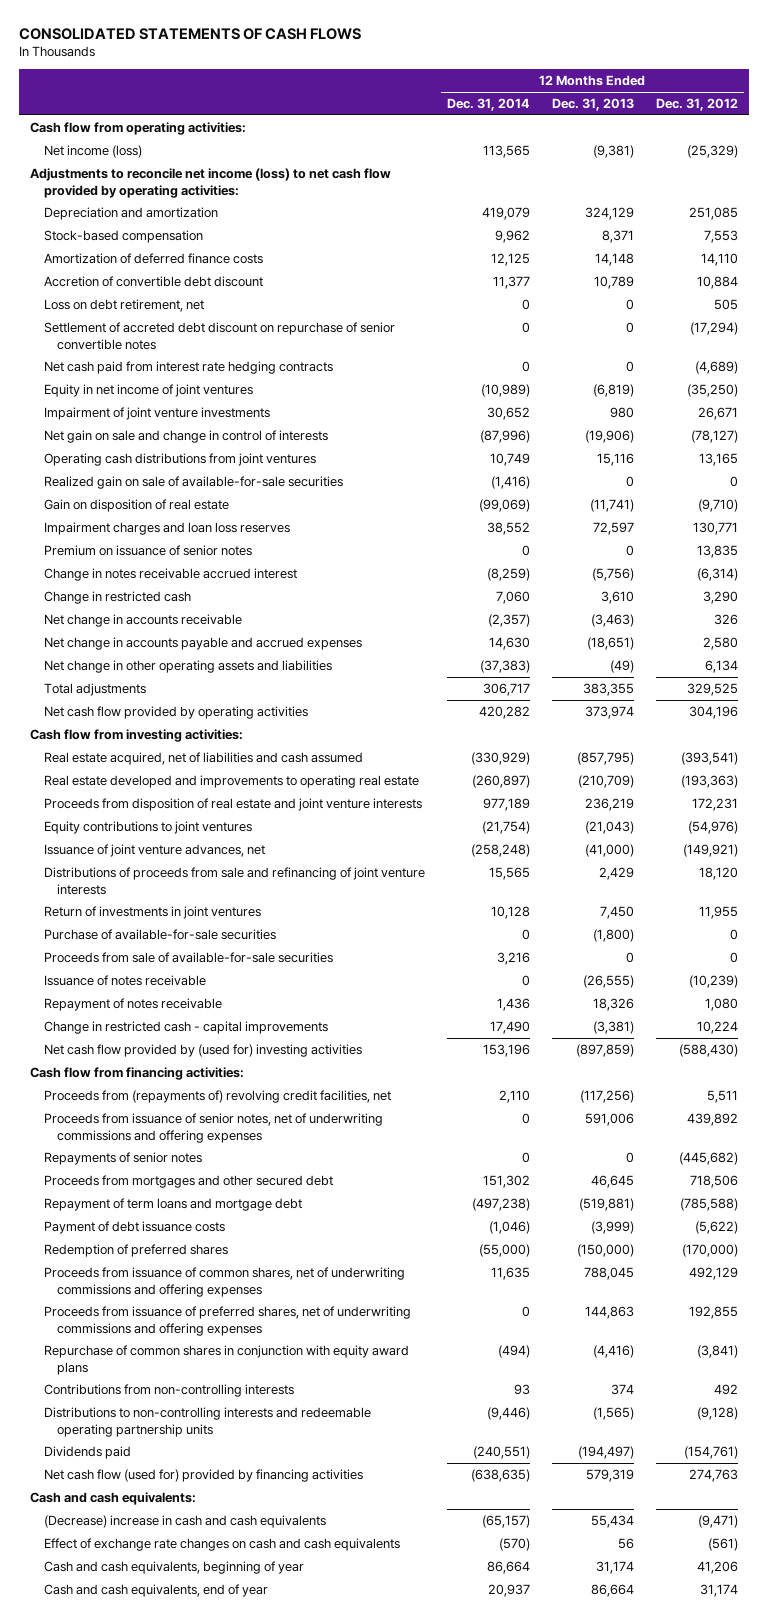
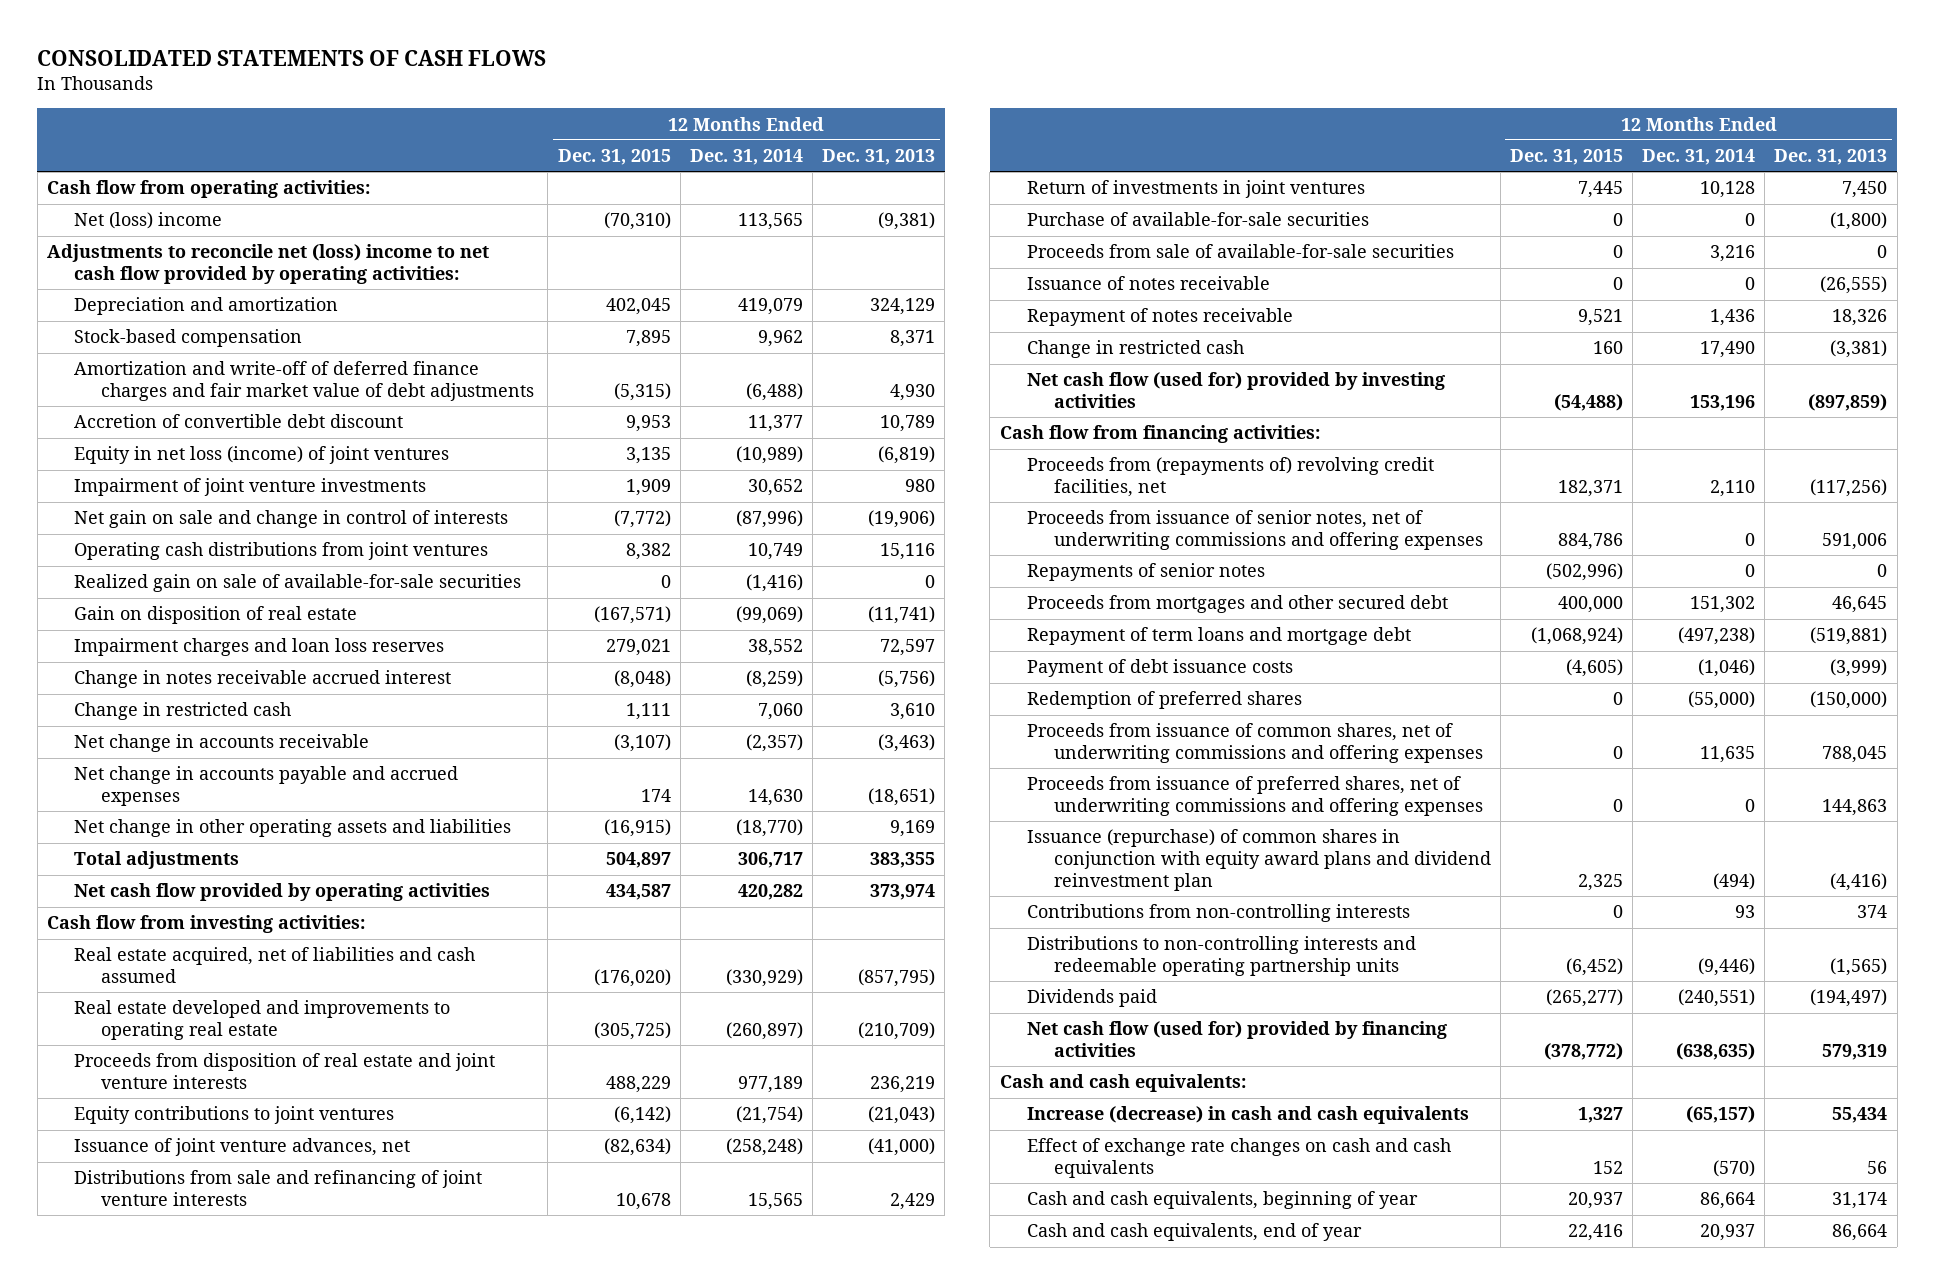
[656,98,739,112] Dec. 31, 2012 -> none
none -> [557,149,671,166] Dec. 31, 2015
[43,144,142,158] Net income (loss) -> [74,212,223,230] Net (loss) income
[29,167,391,198] Adjustments to reconcile net income (loss) to net cash flow provided by operating activities: -> [46,244,489,285] Adjustments to reconcile net (loss) income to net cash flow provided by operating activities:
[43,252,263,264] Amortization of deferred finance costs -> none
none -> [74,361,535,402] Amortization and write-off of deferred finance charges and fair market value of debt adjustments
[43,298,204,312] Loss on debt retirement, net -> none
[43,321,395,350] Settlement of accreted debt discount on repurchase of senior convertible notes -> none
[43,360,333,374] Net cash paid from interest rate hedging contracts -> none
[43,383,253,397] Equity in net income of joint ventures -> [74,446,450,465] Equity in net loss (income) of joint ventures
[43,544,252,556] Premium on issuance of senior notes -> none
[479,659,530,673] (37,383) -> [735,819,803,838] (18,770)
[609,659,634,673] (49) -> [889,820,935,838] 9,169
[43,866,425,895] Distributions of proceeds from sale and refinancing of joint venture interests -> [74,1170,483,1207] Distributions from sale and refinancing of joint venture interests
[43,1020,328,1034] Change in restricted cash - capital improvements -> [1026,340,1244,359] Change in restricted cash
[43,1043,362,1057] Net cash flow provided by (used for) investing activities -> [1026,372,1445,409] Net cash flow (used for) provided by investing activities
[43,1344,409,1375] Repurchase of common shares in conjunction with equity award plans -> [1026,829,1491,891] Issuance (repurchase) of common shares in conjunction with equity award plans and dividend reinvestment plan
[43,1514,326,1528] (Decrease) increase in cash and cash equivalents -> [1026,1106,1469,1125] Increase (decrease) in cash and cash equivalents

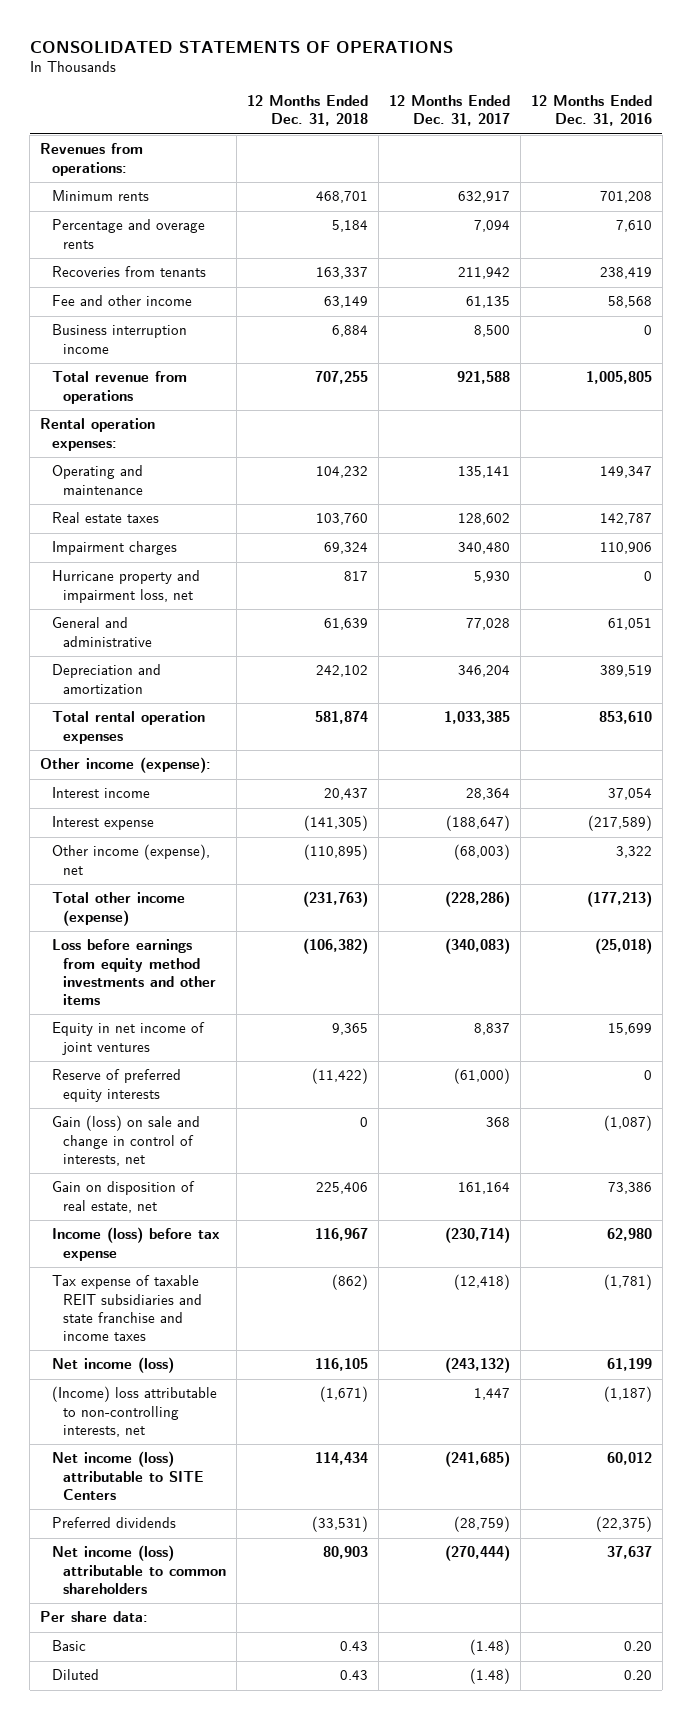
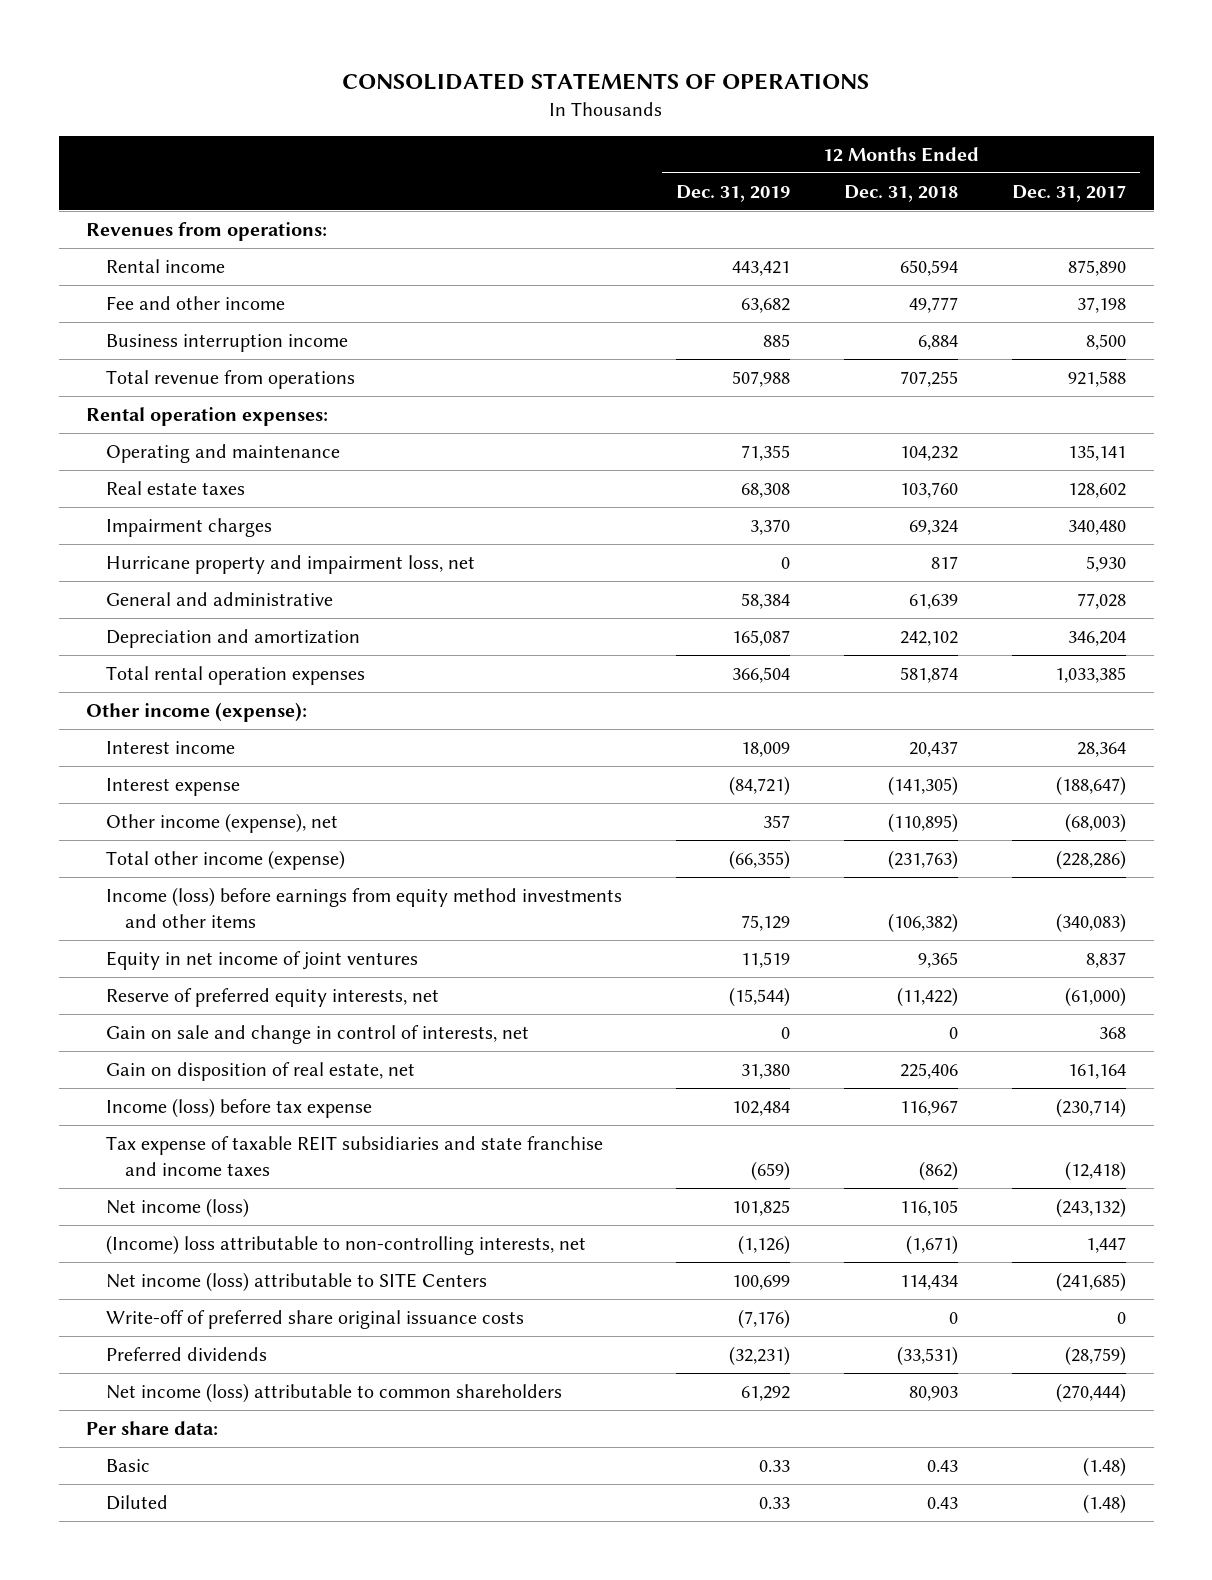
[530,95,652,127] 12 Months Ended Dec. 31, 2016 -> none
none -> [675,184,790,202] Dec. 31, 2019
[51,190,149,203] Minimum rents -> none
[51,219,205,249] Percentage and overage rents -> none
[51,266,206,278] Recoveries from tenants -> none
none -> [105,258,225,273] Rental income
[323,296,368,309] 63,149 -> [909,296,959,313] 49,777
[465,296,510,309] 61,135 -> [1077,296,1127,313] 37,198
[51,939,216,1005] Loss before earnings from equity method investments and other items -> [105,886,622,928] Income (loss) before earnings from equity method investments and other items
[51,1069,181,1102] Reserve of preferred equity interests -> [105,987,439,1007] Reserve of preferred equity interests, net
[51,1115,200,1166] Gain (loss) on sale and change in control of interests, net -> [105,1024,529,1044] Gain on sale and change in control of interests, net
none -> [105,1309,524,1329] Write-off of preferred share original issuance costs

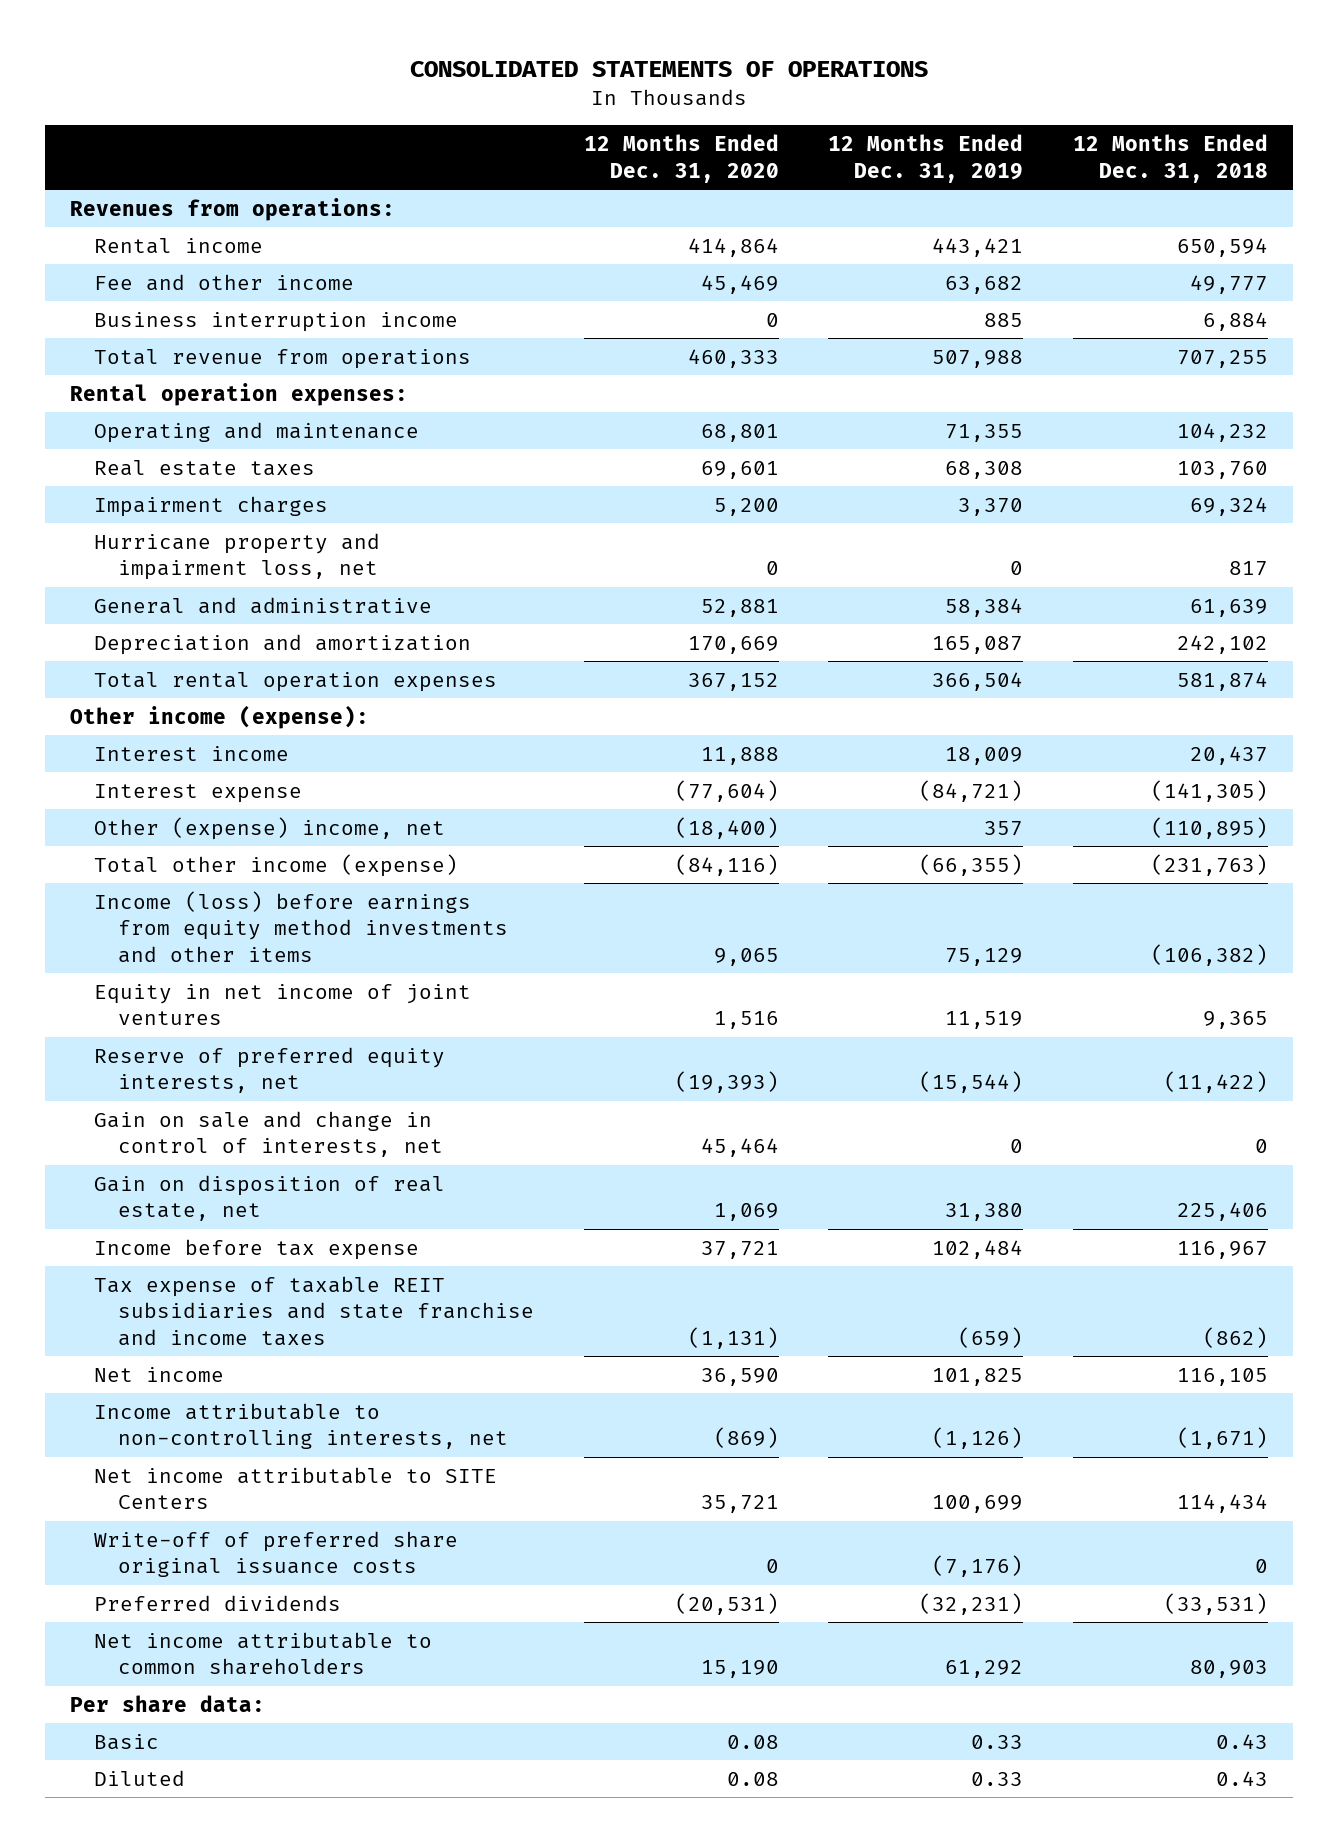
[1012,184,1127,202] Dec. 31, 2017 -> none
none -> [583,134,779,183] 12 Months Ended Dec. 31, 2020
[105,812,338,833] Other income (expense), net -> [93,816,445,840] Other (expense) income, net
[105,1097,372,1118] Income (loss) before tax expense -> [93,1238,419,1260] Income before tax expense
[105,1197,249,1218] Net income (loss) -> [93,1366,224,1382] Net income
[105,1234,586,1255] (Income) loss attributable to non-controlling interests, net -> [93,1402,509,1450] Income attributable to non-controlling interests, net
[105,1271,487,1292] Net income (loss) attributable to SITE Centers -> [93,1466,497,1510] Net income attributable to SITE Centers
[105,1382,562,1403] Net income (loss) attributable to common shareholders -> [93,1631,432,1676] Net income attributable to common shareholders

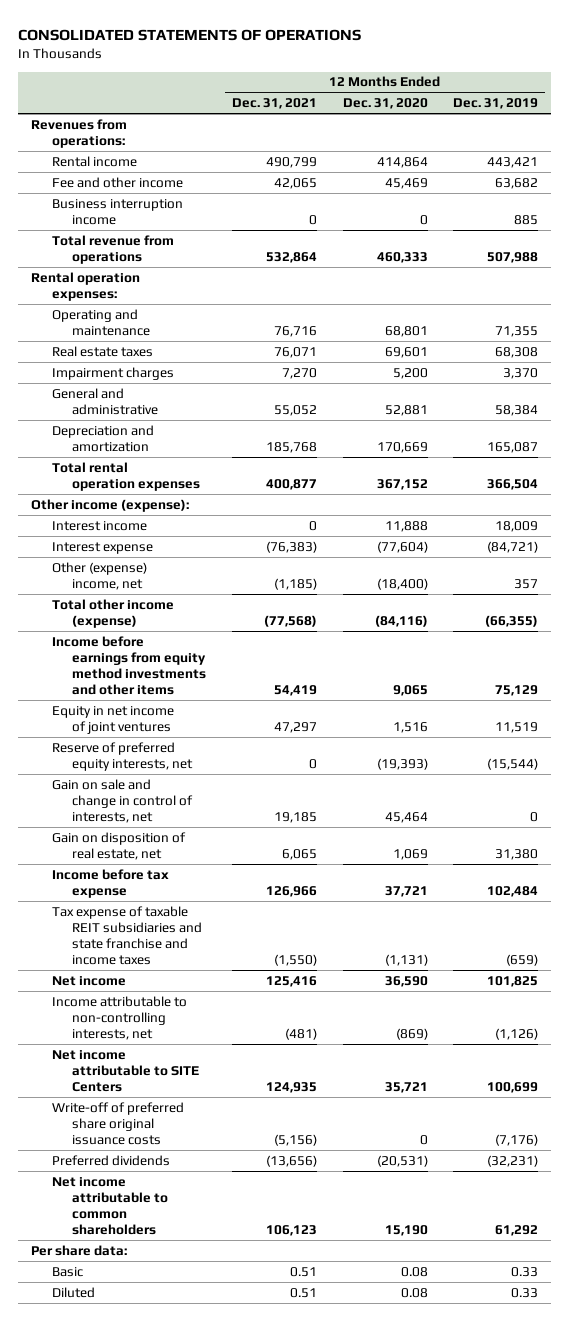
[1072,134,1268,183] 12 Months Ended Dec. 31, 2018 -> none
none -> [231,98,317,110] Dec. 31, 2021
[93,532,380,581] Hurricane property and impairment loss, net -> none
[93,890,509,964] Income (loss) before earnings from equity method investments and other items -> [51,635,207,696] Income before earnings from equity method investments and other items

